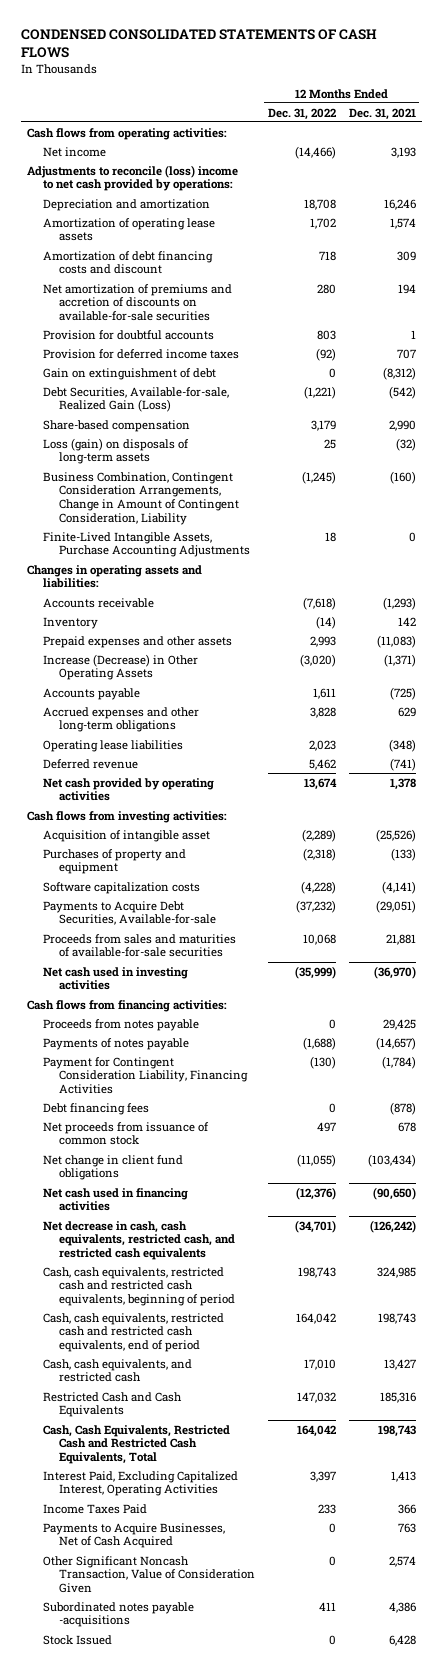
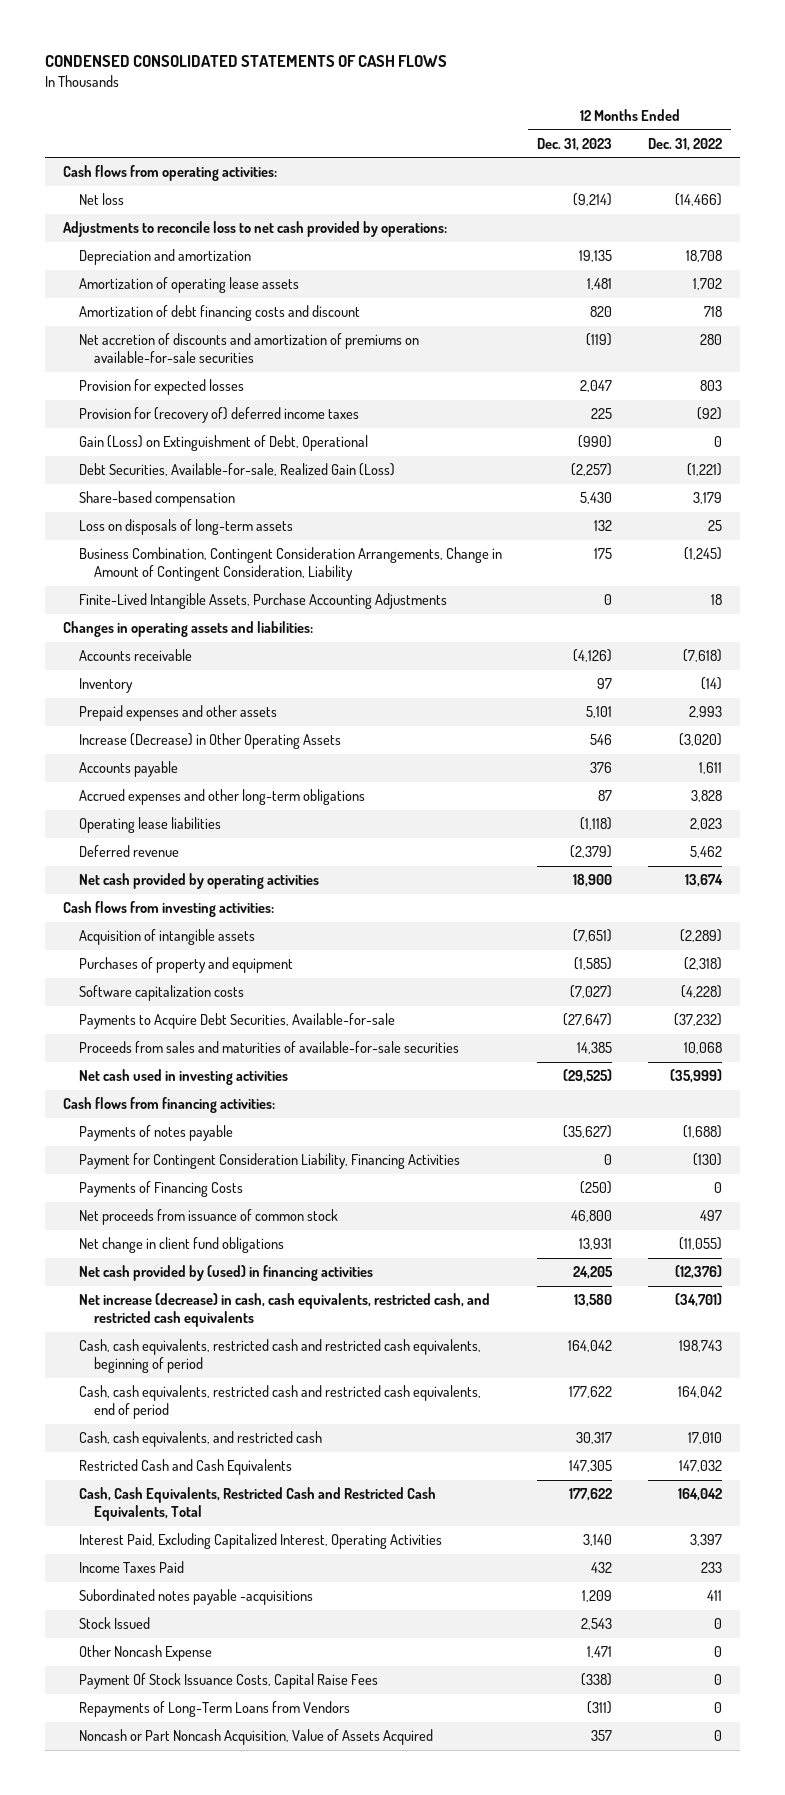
[348,107,416,120] Dec. 31, 2021 -> none
none -> [537,137,613,151] Dec. 31, 2023
[42,146,106,157] Net income -> [78,193,124,206] Net loss
[27,164,239,192] Adjustments to reconcile (loss) income to net cash provided by operations: -> [62,221,447,238] Adjustments to reconcile loss to net cash provided by operations:
[42,283,232,322] Net amortization of premiums and accretion of discounts on available-for-sale securities -> [78,333,419,364] Net accretion of discounts and amortization of premiums on available-for-sale securities
[42,329,214,340] Provision for doubtful accounts -> [78,379,244,396] Provision for expected losses
[42,348,239,359] Provision for deferred income taxes -> [78,407,359,424] Provision for (recovery of) deferred income taxes
[42,367,216,380] Gain on extinguishment of debt -> [78,435,368,452] Gain (Loss) on Extinguishment of Debt, Operational
[42,437,189,465] Loss (gain) on disposals of long-term assets -> [78,519,293,536] Loss on disposals of long-term assets
[42,829,210,842] Acquisition of intangible asset -> [78,929,255,946] Acquisition of intangible assets
[42,1018,199,1031] Proceeds from notes payable -> none
[42,1102,149,1115] Debt financing fees -> [78,1181,243,1198] Payments of Financing Costs
[42,1187,188,1212] Net cash used in financing activities -> [78,1265,373,1282] Net cash provided by (used) in financing activities
[42,1220,235,1261] Net decrease in cash, cash equivalents, restricted cash, and restricted cash equivalents -> [78,1293,490,1328] Net increase (decrease) in cash, cash equivalents, restricted cash, and restricted cash equivalents
[42,1522,225,1549] Payments to Acquire Businesses, Net of Cash Acquired -> none
[42,1555,255,1594] Other Significant Noncash Transaction, Value of Consideration Given -> none
none -> [78,1645,212,1662] Other Noncash Expense
none -> [78,1673,378,1690] Payment Of Stock Issuance Costs, Capital Raise Fees
none -> [78,1701,350,1718] Repayments of Long-Term Loans from Vendors
none -> [78,1729,433,1746] Noncash or Part Noncash Acquisition, Value of Assets Acquired

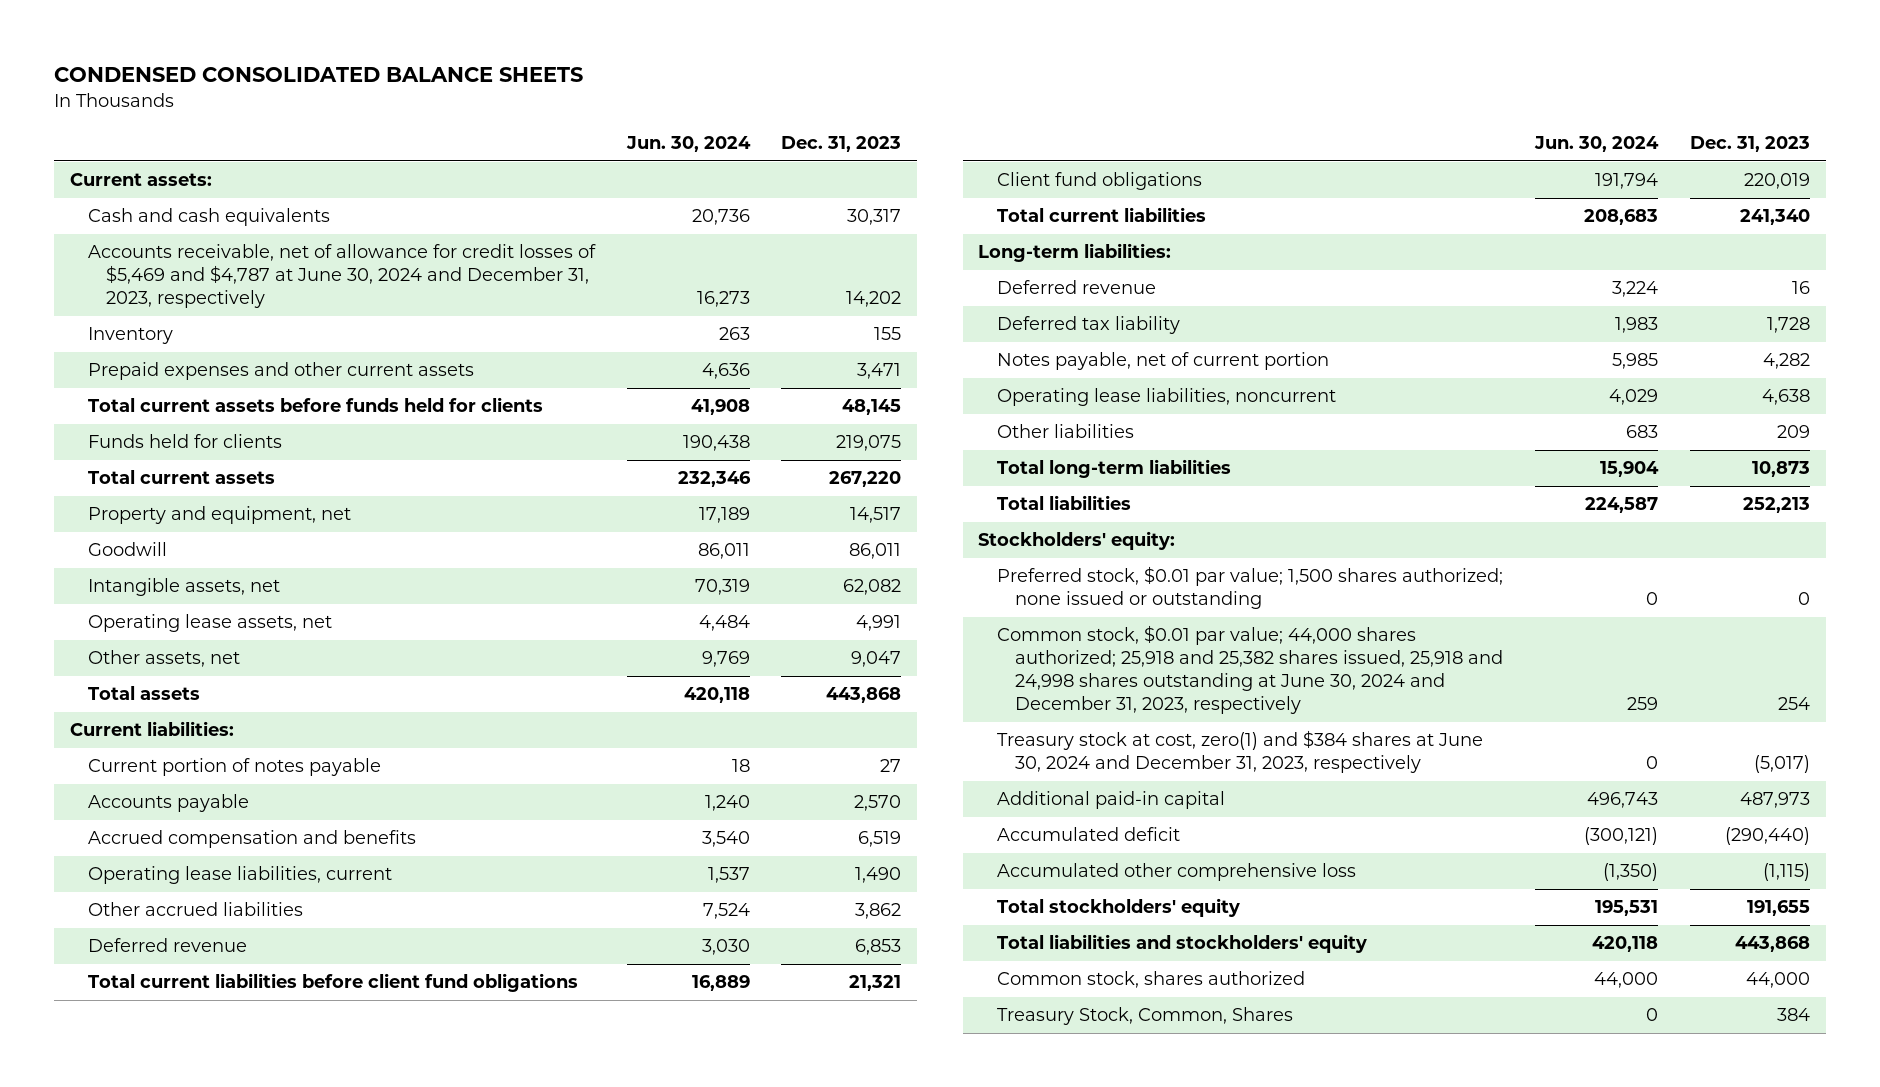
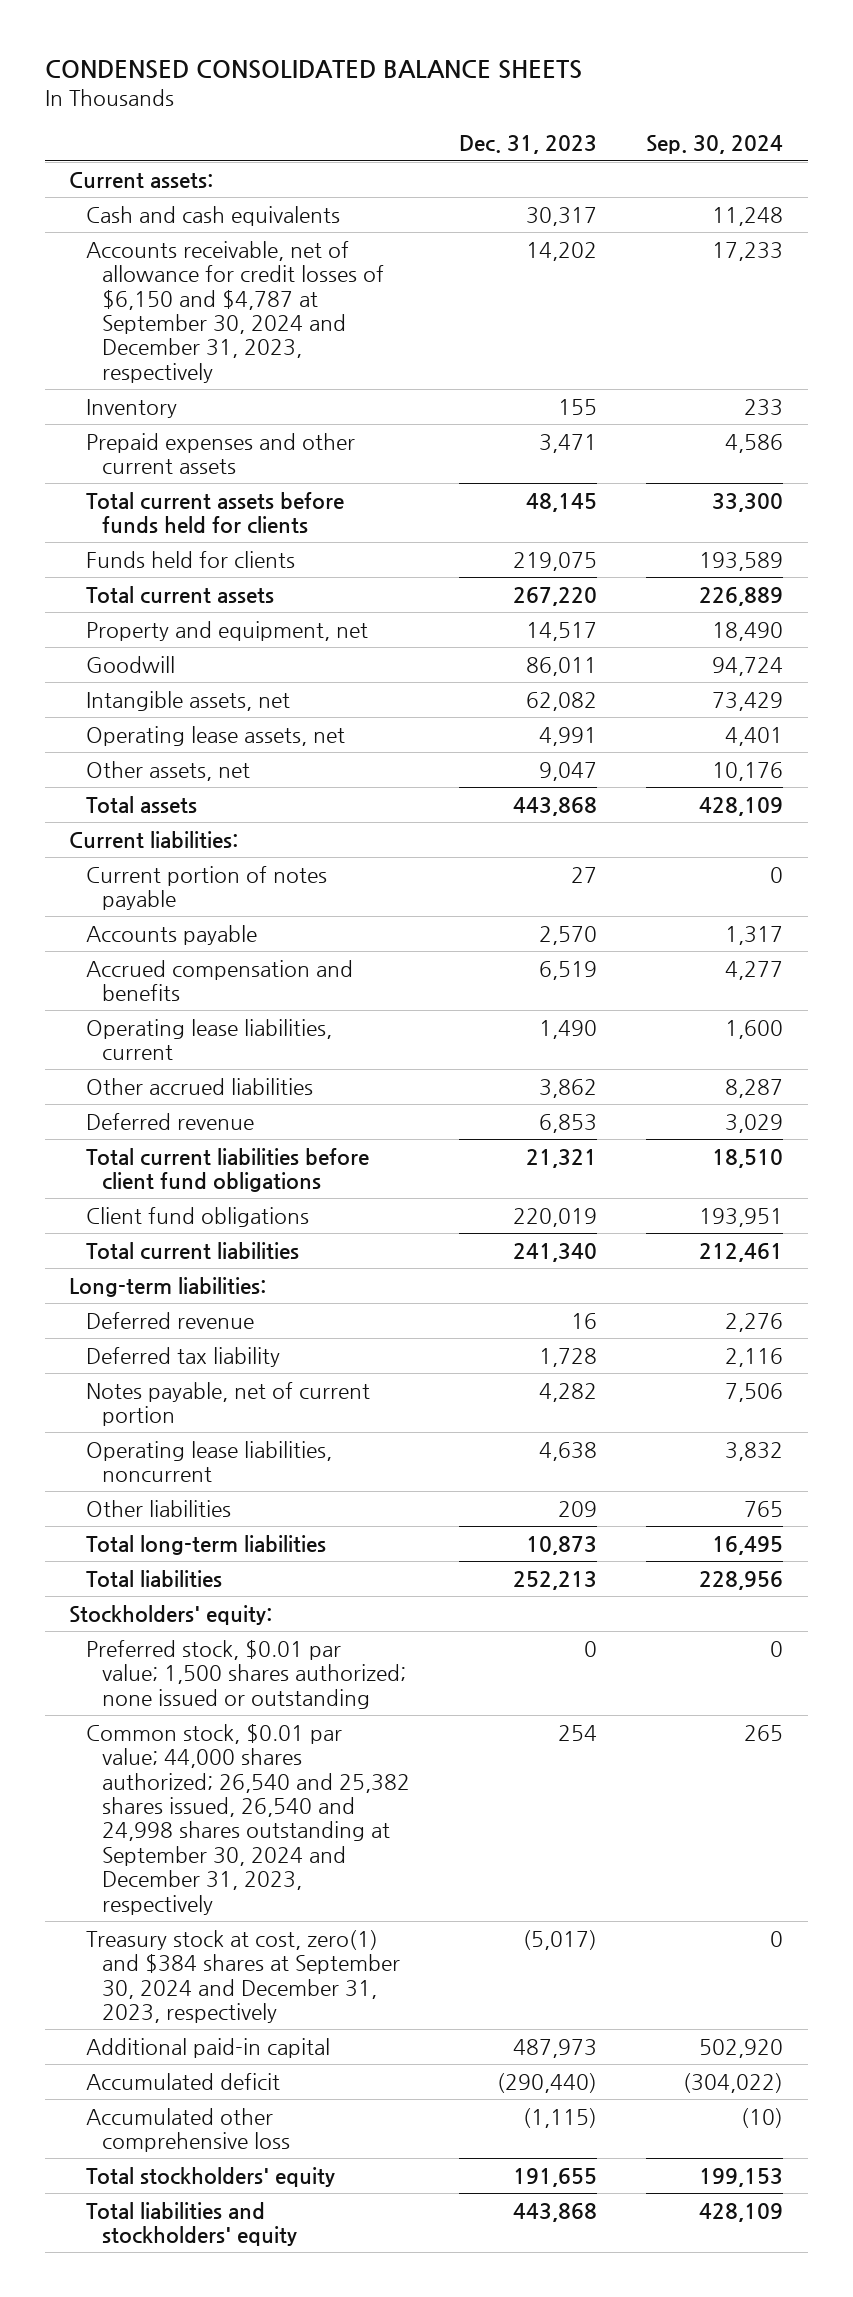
[625,136,751,153] Jun. 30, 2024 -> none
none -> [646,135,784,155] Sep. 30, 2024
[88,244,597,309] Accounts receivable, net of allowance for credit losses of $5,469 and $4,787 at June 30, 2024 and December 31, 2023, respectively -> [85,240,384,383] Accounts receivable, net of allowance for credit losses of $6,150 and $4,787 at September 30, 2024 and December 31, 2023, respectively
[996,625,1503,715] Common stock, $0.01 par value; 44,000 shares authorized; 25,918 and 25,382 shares issued, 25,918 and 24,998 shares outstanding at June 30, 2024 and December 31, 2023, respectively -> [85,1723,410,1915] Common stock, $0.01 par value; 44,000 shares authorized; 26,540 and 25,382 shares issued, 26,540 and 24,998 shares outstanding at September 30, 2024 and December 31, 2023, respectively
[996,730,1483,774] Treasury stock at cost, zero(1) and $384 shares at June 30, 2024 and December 31, 2023, respectively -> [85,1929,400,2023] Treasury stock at cost, zero(1) and $384 shares at September 30, 2024 and December 31, 2023, respectively
[996,971,1305,989] Common stock, shares authorized -> none
[996,1007,1293,1026] Treasury Stock, Common, Shares -> none

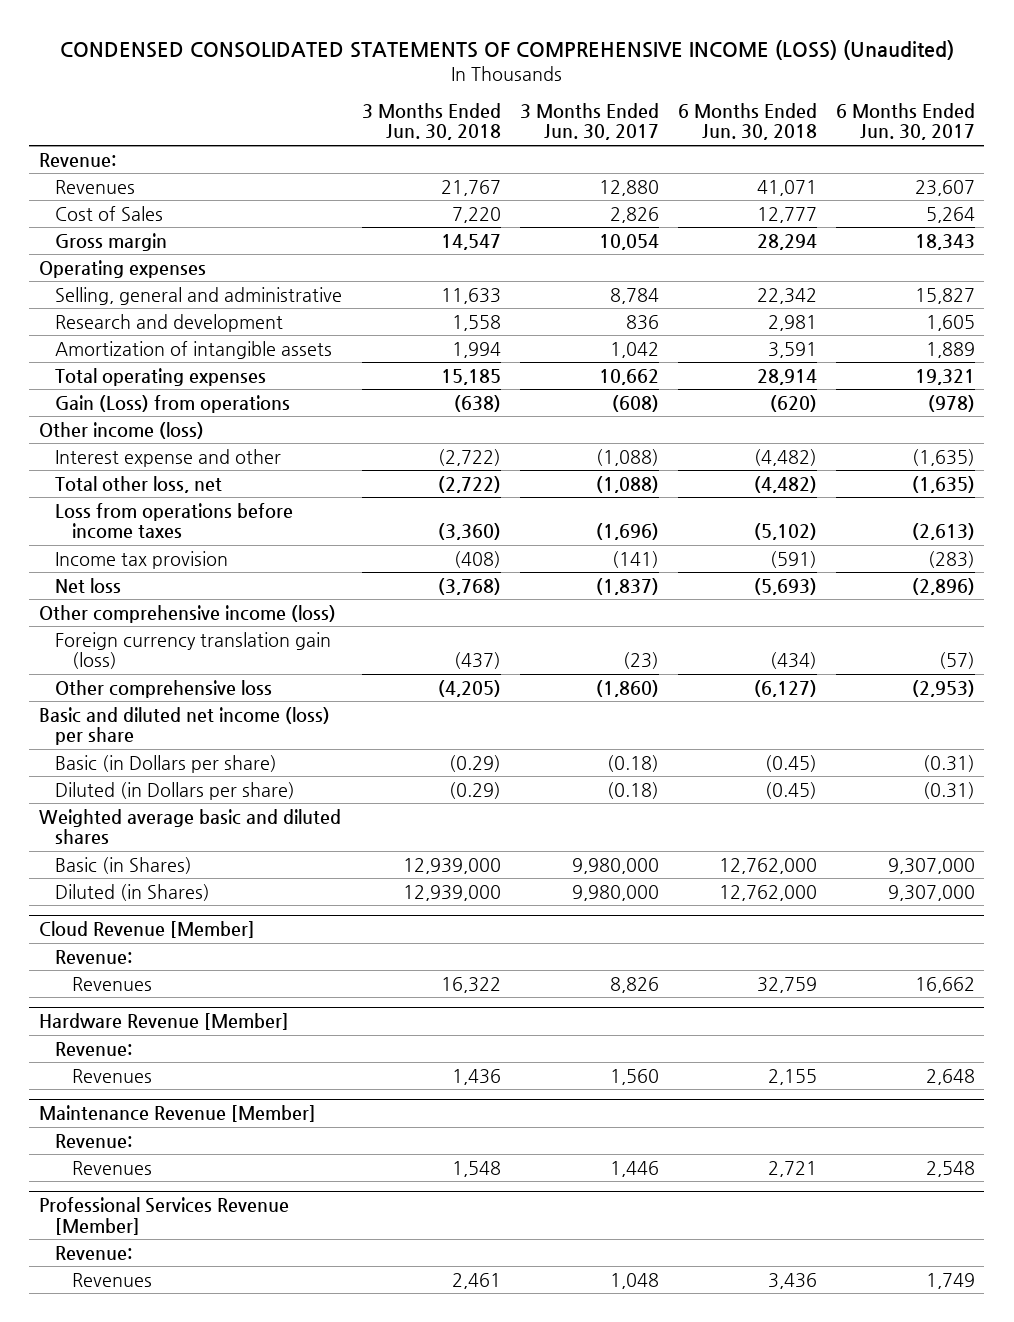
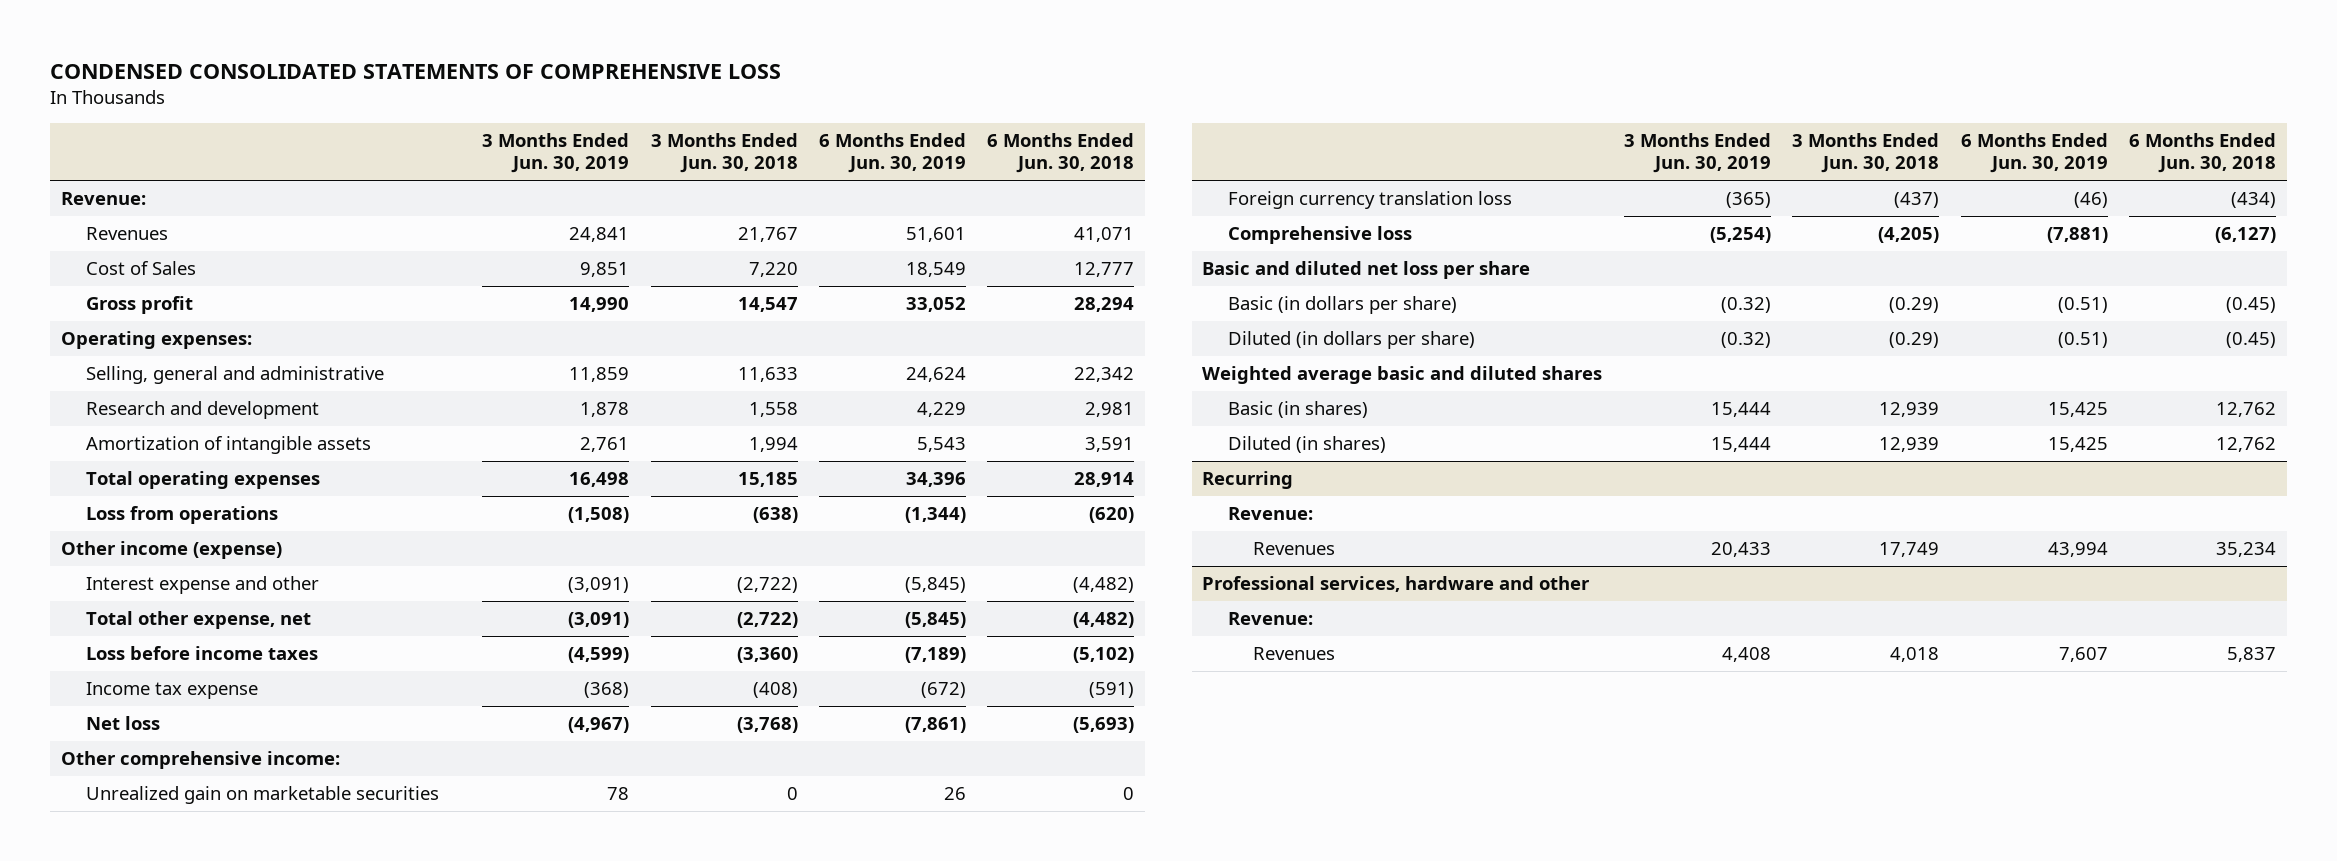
[59,40,954,61] CONDENSED CONSOLIDATED STATEMENTS OF COMPREHENSIVE INCOME (LOSS) (Unaudited) -> [50,63,782,79] CONDENSED CONSOLIDATED STATEMENTS OF COMPREHENSIVE LOSS
[519,102,659,141] 3 Months Ended Jun. 30, 2017 -> none
[835,102,975,141] 6 Months Ended Jun. 30, 2017 -> none
none -> [482,133,630,174] 3 Months Ended Jun. 30, 2019
none -> [818,133,966,174] 6 Months Ended Jun. 30, 2019
[55,232,168,251] Gross margin -> [86,296,194,315] Gross profit
[39,259,207,278] Operating expenses -> [60,331,252,350] Operating expenses:
[55,394,291,413] Gain (Loss) from operations -> [86,506,279,525] Loss from operations
[39,421,205,439] Other income (loss) -> [60,541,282,560] Other income (expense)
[55,475,223,493] Total other loss, net -> [86,611,312,630] Total other expense, net
[55,502,294,540] Loss from operations before income taxes -> [86,646,319,661] Loss before income taxes
[55,550,229,569] Income tax provision -> [86,682,259,700] Income tax expense
[39,604,337,623] Other comprehensive income (loss) -> [60,751,340,770] Other comprehensive income:
none -> [86,786,440,805] Unrealized gain on marketable securities
[55,631,332,670] Foreign currency translation gain (loss) -> [1227,191,1512,210] Foreign currency translation loss
[55,679,273,698] Other comprehensive loss -> [1227,226,1412,245] Comprehensive loss
[39,706,331,746] Basic and diluted net income (loss) per share -> [1202,261,1531,280] Basic and diluted net loss per share
[55,754,278,773] Basic (in Dollars per share) -> [1227,296,1457,315] Basic (in dollars per share)
[55,781,296,800] Diluted (in Dollars per share) -> [1227,331,1475,350] Diluted (in dollars per share)
[55,949,133,964] Revenue: -> none
[71,976,152,991] Revenues -> none
[39,1013,290,1031] Hardware Revenue [Member] -> none
[55,1041,133,1056] Revenue: -> none
[71,1068,152,1083] Revenues -> none
[39,1105,317,1123] Maintenance Revenue [Member] -> none
[55,856,193,874] Basic (in Shares) -> [1227,401,1368,419] Basic (in shares)
[402,857,501,874] 12,939,000 -> [1879,402,1940,418] 12,939
[718,857,817,874] 12,762,000 -> [2216,402,2277,418] 12,762
[55,883,211,901] Diluted (in Shares) -> [1227,436,1386,454] Diluted (in shares)
[402,884,501,901] 12,939,000 -> [1879,437,1940,453] 12,939
[718,884,817,901] 12,762,000 -> [2216,437,2277,453] 12,762
[39,921,256,939] Cloud Revenue [Member] -> [1202,471,1294,490] Recurring
[39,1197,290,1235] Professional Services Revenue [Member] -> none
[451,1160,501,1177] 1,548 -> [1879,542,1940,558] 17,749
[767,1160,817,1177] 2,721 -> [2216,542,2277,558] 35,234
none -> [1202,576,1591,593] Professional services, hardware and other
[451,1272,501,1289] 2,461 -> [1890,647,1940,663] 4,018
[767,1272,817,1289] 3,436 -> [2227,647,2277,663] 5,837

